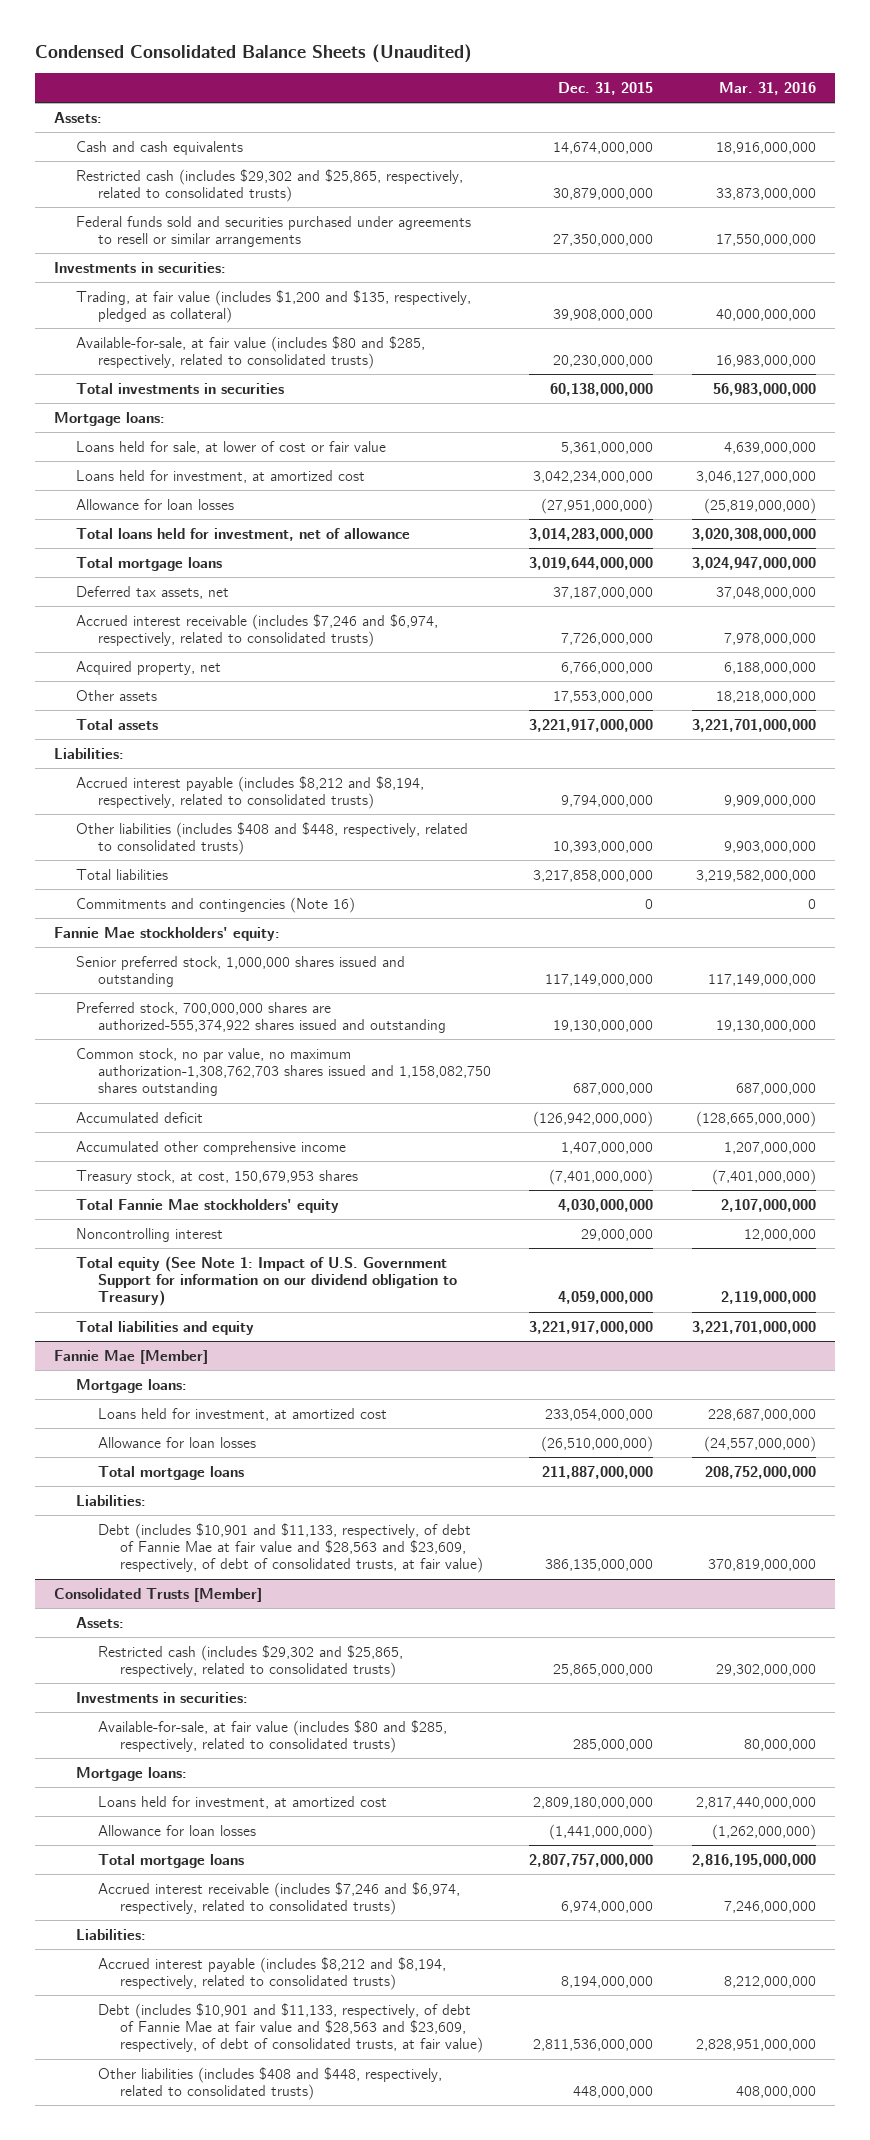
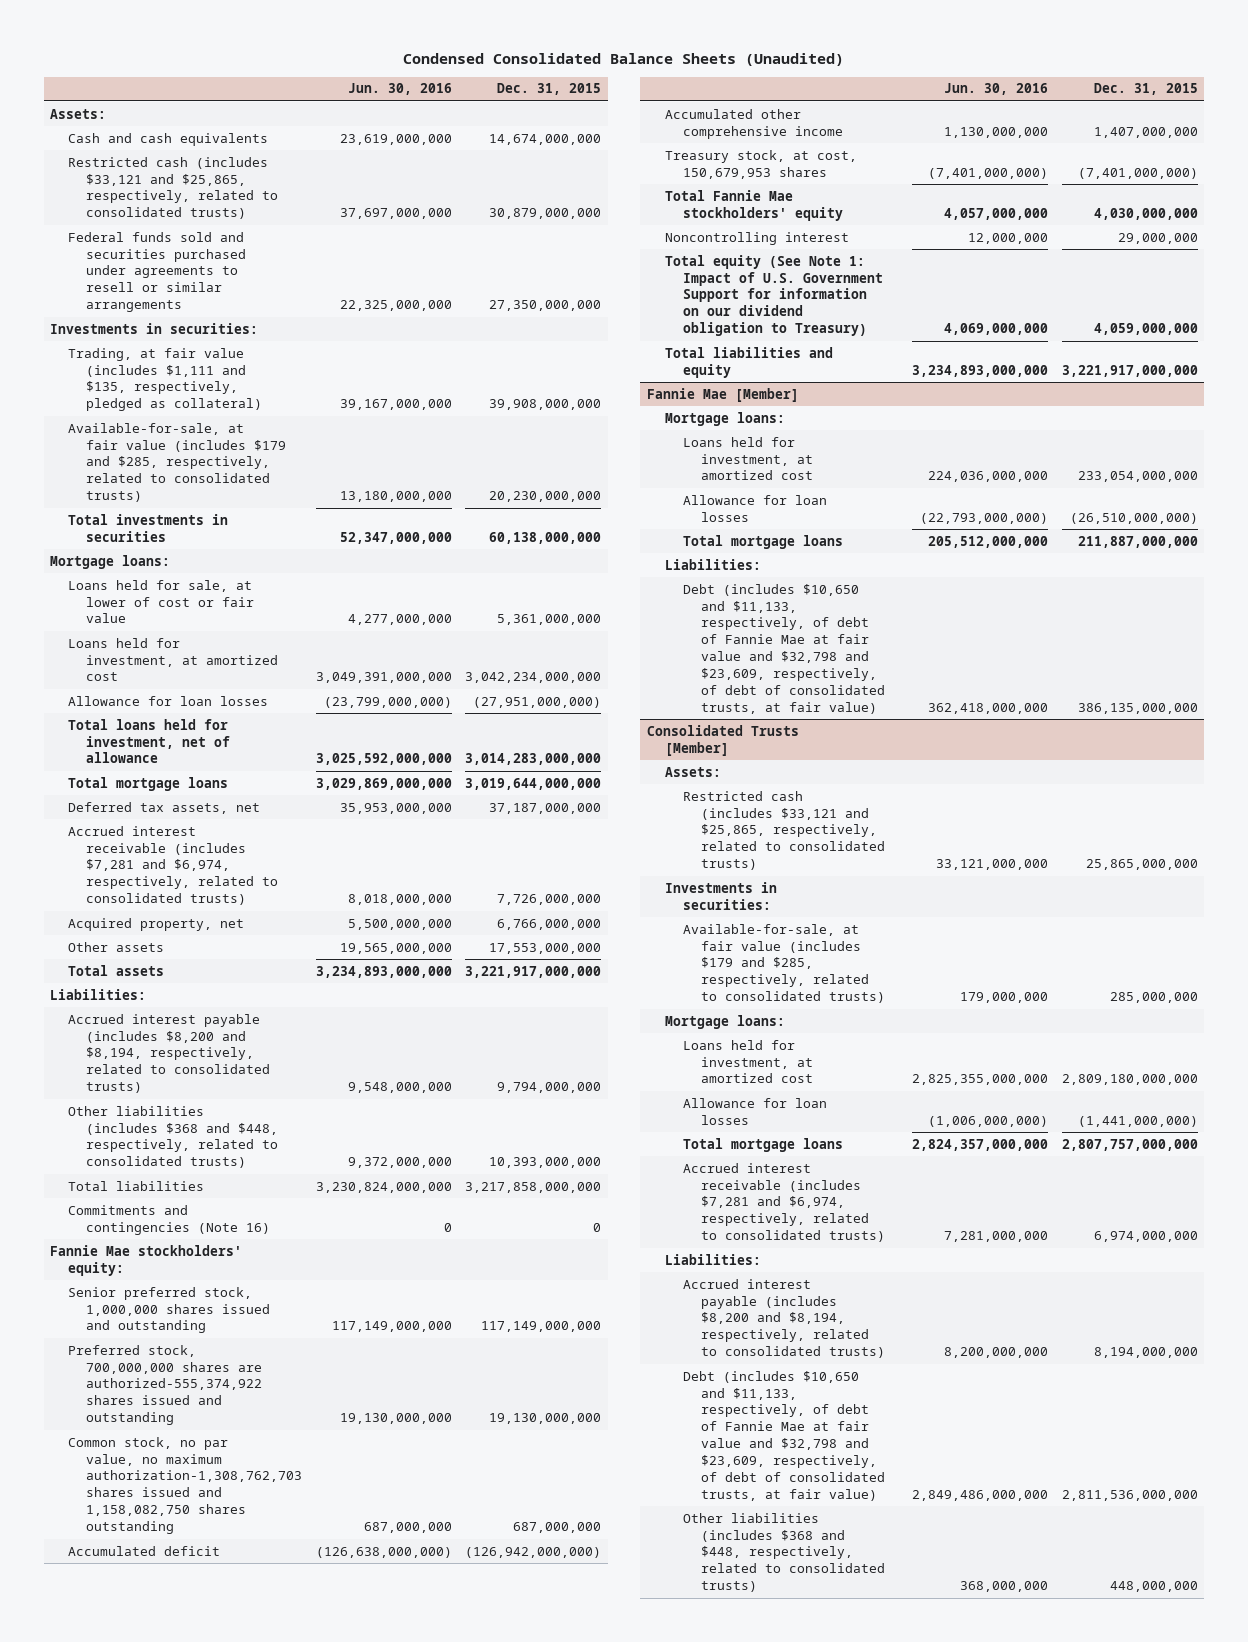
[718,81,816,95] Mar. 31, 2016 -> none
none -> [347,83,452,96] Jun. 30, 2016
[76,168,464,202] Restricted cash (includes $29,302 and $25,865, respectively, related to consolidated trusts) -> [68,156,279,220] Restricted cash (includes $33,121 and $25,865, respectively, related to consolidated trusts)
[76,289,472,323] Trading, at fair value (includes $1,200 and $135, respectively, pledged as collateral) -> [68,347,263,412] Trading, at fair value (includes $1,111 and $135, respectively, pledged as collateral)
[76,335,426,369] Available-for-sale, at fair value (includes $80 and $285, respectively, related to consolidated trusts) -> [68,422,287,503] Available-for-sale, at fair value (includes $179 and $285, respectively, related to consolidated trusts)
[76,613,439,647] Accrued interest receivable (includes $7,246 and $6,974, respectively, related to consolidated trusts) -> [68,825,279,906] Accrued interest receivable (includes $7,281 and $6,974, respectively, related to consolidated trusts)
[76,775,425,809] Accrued interest payable (includes $8,212 and $8,194, respectively, related to consolidated trusts) -> [68,1013,271,1094] Accrued interest payable (includes $8,200 and $8,194, respectively, related to consolidated trusts)
[76,821,469,855] Other liabilities (includes $408 and $448, respectively, related to consolidated trusts) -> [68,1105,279,1169] Other liabilities (includes $368 and $448, respectively, related to consolidated trusts)
[98,1522,483,1574] Debt (includes $10,901 and $11,133, respectively, of debt of Fannie Mae at fair value and $28,563 and $23,609, respectively, of debt of consolidated trusts, at fair value) -> [682,583,886,714] Debt (includes $10,650 and $11,133, respectively, of debt of Fannie Mae at fair value and $32,798 and $23,609, respectively, of debt of consolidated trusts, at fair value)
[98,1644,404,1678] Restricted cash (includes $29,302 and $25,865, respectively, related to consolidated trusts) -> [682,790,886,871] Restricted cash (includes $33,121 and $25,865, respectively, related to consolidated trusts)
[98,1719,448,1753] Available-for-sale, at fair value (includes $80 and $285, respectively, related to consolidated trusts) -> [682,923,886,1004] Available-for-sale, at fair value (includes $179 and $285, respectively, related to consolidated trusts)
[98,1881,461,1915] Accrued interest receivable (includes $7,246 and $6,974, respectively, related to consolidated trusts) -> [682,1162,886,1243] Accrued interest receivable (includes $7,281 and $6,974, respectively, related to consolidated trusts)
[98,1956,447,1990] Accrued interest payable (includes $8,212 and $8,194, respectively, related to consolidated trusts) -> [682,1278,886,1359] Accrued interest payable (includes $8,200 and $8,194, respectively, related to consolidated trusts)
[98,2002,483,2054] Debt (includes $10,901 and $11,133, respectively, of debt of Fannie Mae at fair value and $28,563 and $23,609, respectively, of debt of consolidated trusts, at fair value) -> [682,1370,886,1501] Debt (includes $10,650 and $11,133, respectively, of debt of Fannie Mae at fair value and $32,798 and $23,609, respectively, of debt of consolidated trusts, at fair value)
[98,2066,443,2100] Other liabilities (includes $408 and $448, respectively, related to consolidated trusts) -> [682,1512,886,1593] Other liabilities (includes $368 and $448, respectively, related to consolidated trusts)

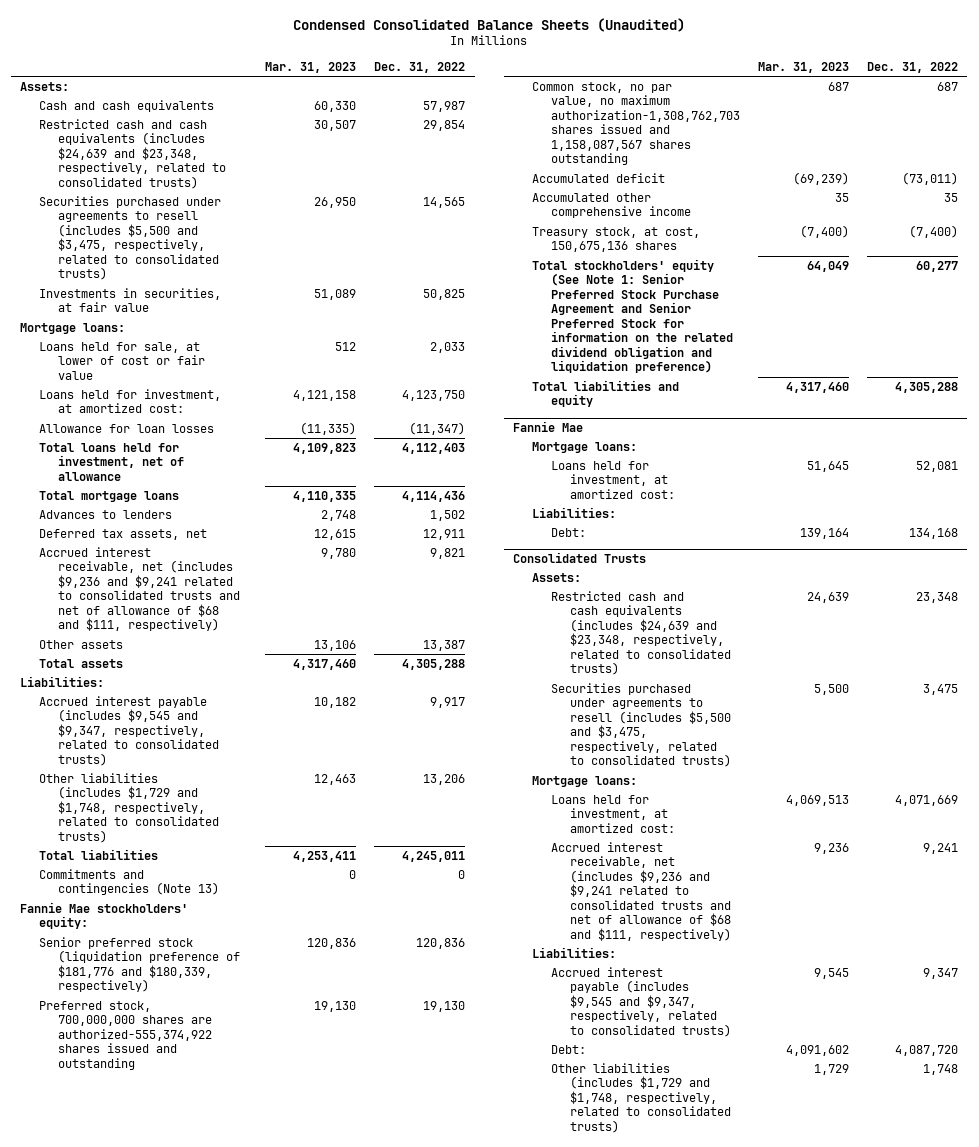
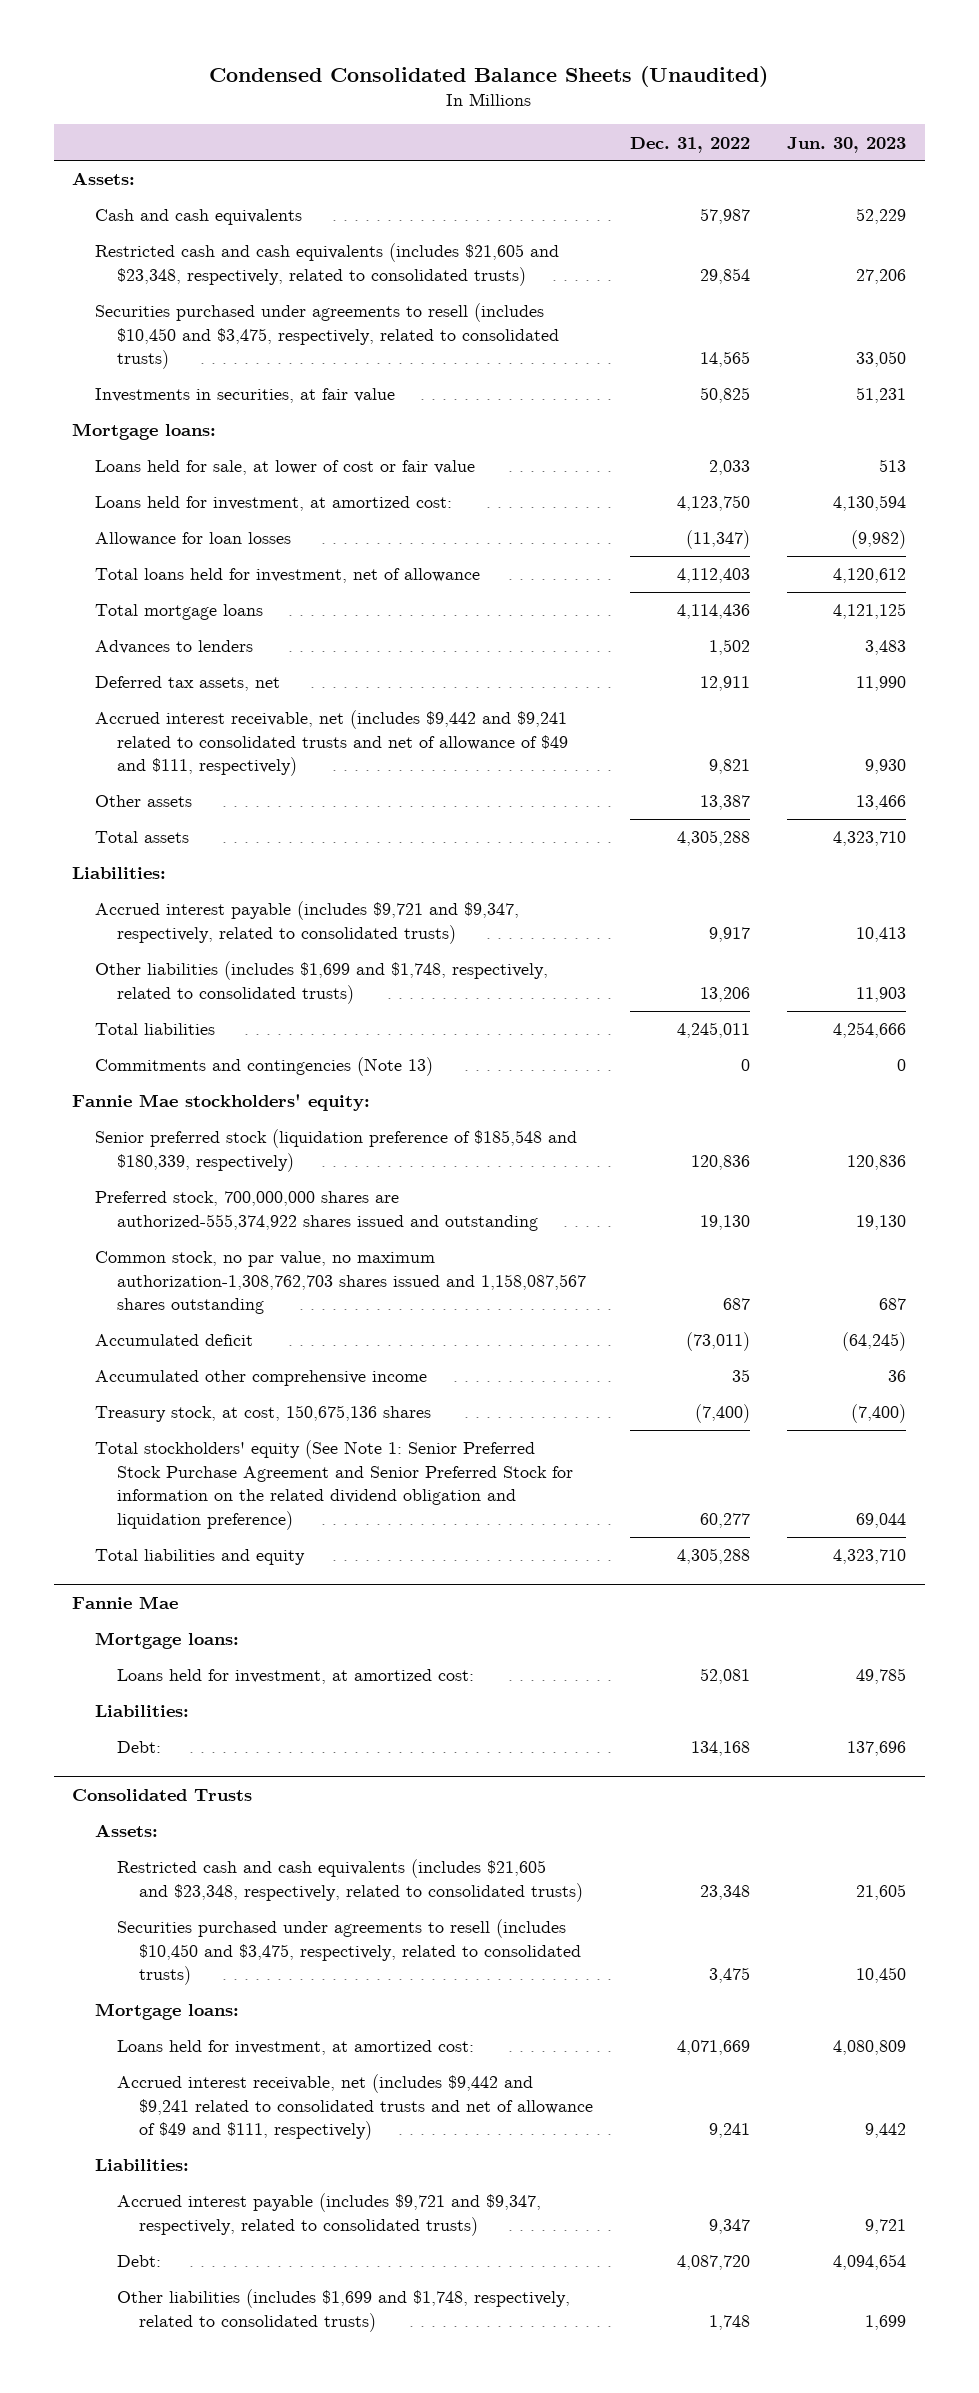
[265,62,357,74] Mar. 31, 2023 -> none
none -> [787,136,907,153] Jun. 30, 2023
[39,118,227,189] Restricted cash and cash equivalents (includes $24,639 and $23,348, respectively, related to consolidated trusts) -> [94,243,559,286] Restricted cash and cash equivalents (includes $21,605 and $23,348, respectively, related to consolidated trusts)
[39,195,222,281] Securities purchased under agreements to resell (includes $5,500 and $3,475, respectively, related to consolidated trusts) -> [94,303,560,370] Securities purchased under agreements to resell (includes $10,450 and $3,475, respectively, related to consolidated trusts)
[39,546,241,632] Accrued interest receivable, net (includes $9,236 and $9,241 related to consolidated trusts and net of allowance of $68 and $111, respectively) -> [94,710,569,777] Accrued interest receivable, net (includes $9,442 and $9,241 related to consolidated trusts and net of allowance of $49 and $111, respectively)
[39,695,220,766] Accrued interest payable (includes $9,545 and $9,347, respectively, related to consolidated trusts) -> [94,901,519,944] Accrued interest payable (includes $9,721 and $9,347, respectively, related to consolidated trusts)
[39,772,220,843] Other liabilities (includes $1,729 and $1,748, respectively, related to consolidated trusts) -> [94,961,548,1004] Other liabilities (includes $1,699 and $1,748, respectively, related to consolidated trusts)
[39,936,241,993] Senior preferred stock (liquidation preference of $181,776 and $180,339, respectively) -> [94,1129,577,1172] Senior preferred stock (liquidation preference of $185,548 and $180,339, respectively)
[550,590,731,676] Restricted cash and cash equivalents (includes $24,639 and $23,348, respectively, related to consolidated trusts) -> [117,1859,584,1902] Restricted cash and cash equivalents (includes $21,605 and $23,348, respectively, related to consolidated trusts)
[550,682,731,768] Securities purchased under agreements to resell (includes $5,500 and $3,475, respectively, related to consolidated trusts) -> [117,1919,582,1986] Securities purchased under agreements to resell (includes $10,450 and $3,475, respectively, related to consolidated trusts)
[550,841,731,941] Accrued interest receivable, net (includes $9,236 and $9,241 related to consolidated trusts and net of allowance of $68 and $111, respectively) -> [117,2074,594,2141] Accrued interest receivable, net (includes $9,442 and $9,241 related to consolidated trusts and net of allowance of $49 and $111, respectively)
[550,966,731,1037] Accrued interest payable (includes $9,545 and $9,347, respectively, related to consolidated trusts) -> [117,2193,542,2236] Accrued interest payable (includes $9,721 and $9,347, respectively, related to consolidated trusts)
[550,1062,731,1133] Other liabilities (includes $1,729 and $1,748, respectively, related to consolidated trusts) -> [117,2289,571,2332] Other liabilities (includes $1,699 and $1,748, respectively, related to consolidated trusts)

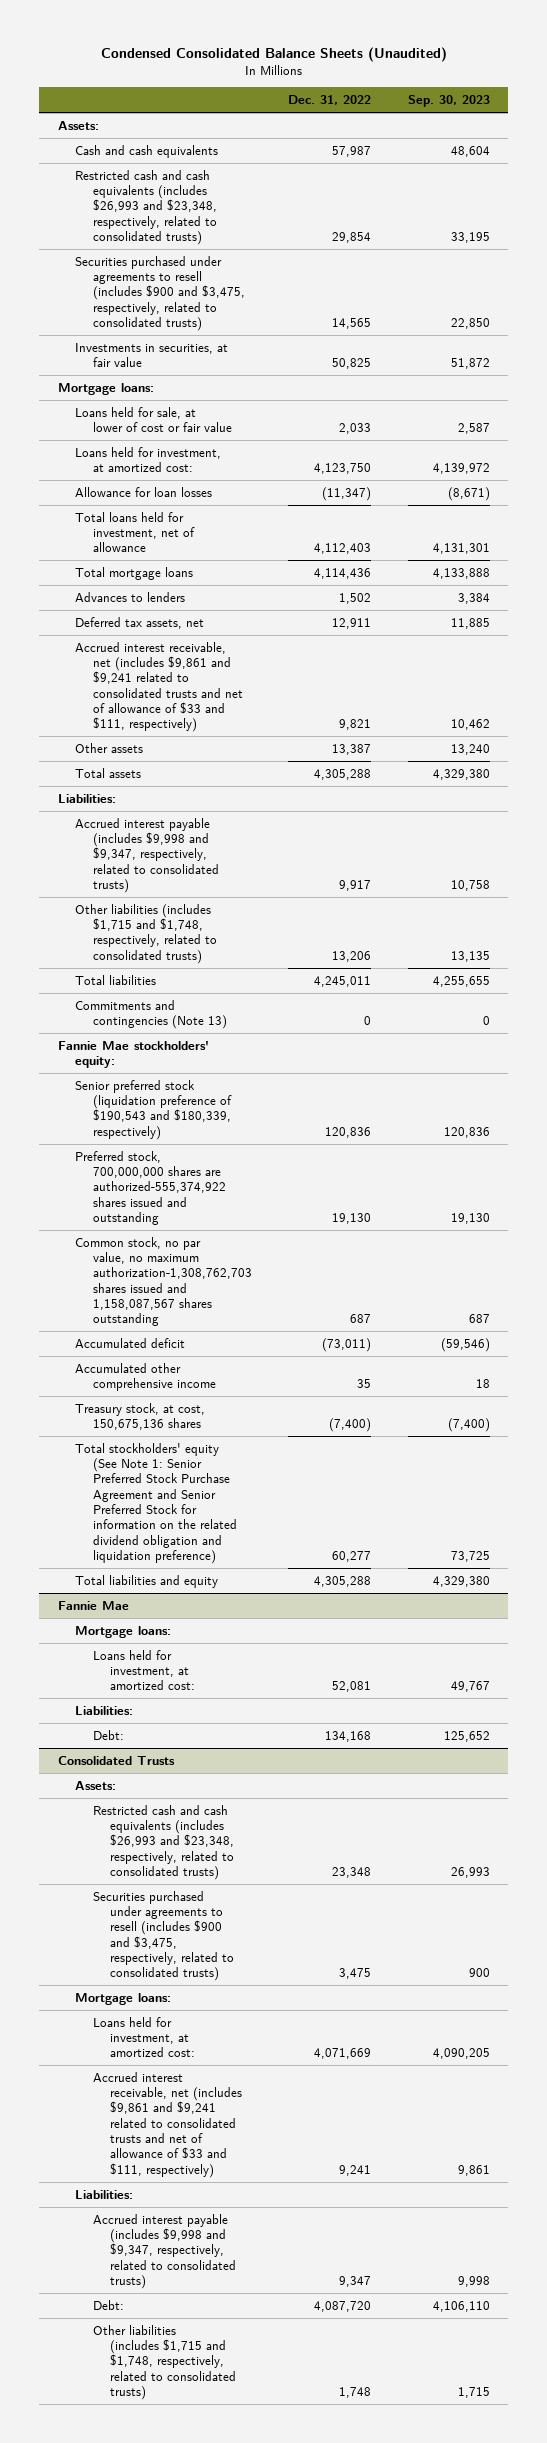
[787,136,907,153] Jun. 30, 2023 -> none
none -> [407,94,490,107] Sep. 30, 2023
[94,243,559,286] Restricted cash and cash equivalents (includes $21,605 and $23,348, respectively, related to consolidated trusts) -> [75,169,217,246] Restricted cash and cash equivalents (includes $26,993 and $23,348, respectively, related to consolidated trusts)
[94,303,560,370] Securities purchased under agreements to resell (includes $10,450 and $3,475, respectively, related to consolidated trusts) -> [75,255,245,332] Securities purchased under agreements to resell (includes $900 and $3,475, respectively, related to consolidated trusts)
[94,710,569,777] Accrued interest receivable, net (includes $9,442 and $9,241 related to consolidated trusts and net of allowance of $49 and $111, respectively) -> [75,641,243,733] Accrued interest receivable, net (includes $9,861 and $9,241 related to consolidated trusts and net of allowance of $33 and $111, respectively)
[94,901,519,944] Accrued interest payable (includes $9,721 and $9,347, respectively, related to consolidated trusts) -> [75,817,219,894] Accrued interest payable (includes $9,998 and $9,347, respectively, related to consolidated trusts)
[94,961,548,1004] Other liabilities (includes $1,699 and $1,748, respectively, related to consolidated trusts) -> [75,903,217,964] Other liabilities (includes $1,715 and $1,748, respectively, related to consolidated trusts)
[94,1129,577,1172] Senior preferred stock (liquidation preference of $185,548 and $180,339, respectively) -> [75,1079,232,1140] Senior preferred stock (liquidation preference of $190,543 and $180,339, respectively)
[117,1859,584,1902] Restricted cash and cash equivalents (includes $21,605 and $23,348, respectively, related to consolidated trusts) -> [92,1804,235,1881] Restricted cash and cash equivalents (includes $26,993 and $23,348, respectively, related to consolidated trusts)
[117,1919,582,1986] Securities purchased under agreements to resell (includes $10,450 and $3,475, respectively, related to consolidated trusts) -> [92,1890,235,1982] Securities purchased under agreements to resell (includes $900 and $3,475, respectively, related to consolidated trusts)
[117,2074,594,2141] Accrued interest receivable, net (includes $9,442 and $9,241 related to consolidated trusts and net of allowance of $49 and $111, respectively) -> [92,2071,243,2178] Accrued interest receivable, net (includes $9,861 and $9,241 related to consolidated trusts and net of allowance of $33 and $111, respectively)
[117,2193,542,2236] Accrued interest payable (includes $9,721 and $9,347, respectively, related to consolidated trusts) -> [92,2213,237,2290] Accrued interest payable (includes $9,998 and $9,347, respectively, related to consolidated trusts)
[117,2289,571,2332] Other liabilities (includes $1,699 and $1,748, respectively, related to consolidated trusts) -> [92,2324,237,2401] Other liabilities (includes $1,715 and $1,748, respectively, related to consolidated trusts)

